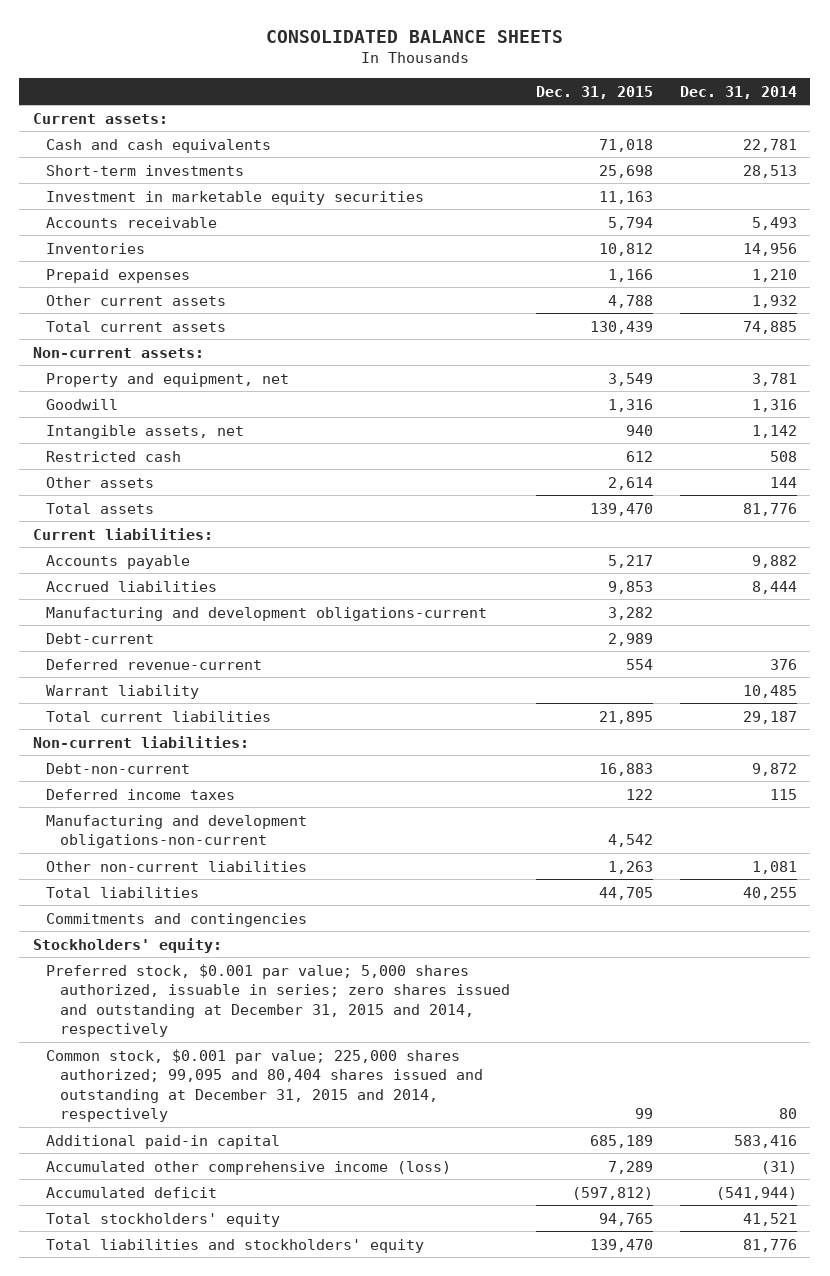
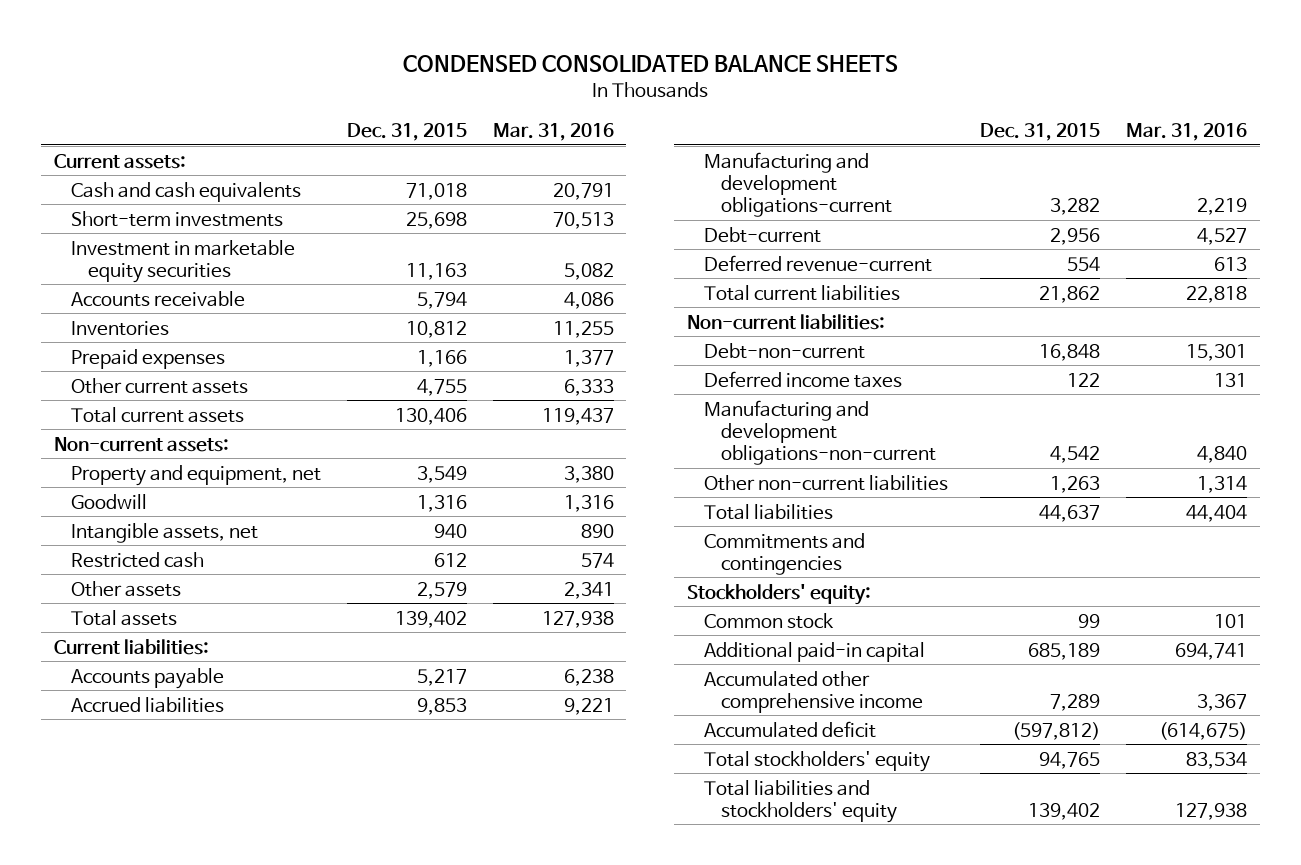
[265,29,563,43] CONSOLIDATED BALANCE SHEETS -> [403,54,899,72] CONDENSED CONSOLIDATED BALANCE SHEETS
[680,85,798,99] Dec. 31, 2014 -> none
none -> [492,123,614,142] Mar. 31, 2016
[608,294,654,308] 4,788 -> [416,378,467,396] 4,755
[590,320,654,334] 130,439 -> [394,407,467,425] 130,406
[608,476,654,490] 2,614 -> [416,581,467,599] 2,579
[590,502,654,516] 139,470 -> [394,610,467,628] 139,402
[608,632,654,646] 2,989 -> [1049,227,1100,245] 2,956
[46,684,200,699] Warrant liability -> none
[599,710,654,724] 21,895 -> [1038,285,1100,303] 21,862
[599,762,654,776] 16,883 -> [1038,343,1100,361] 16,848
[599,886,654,900] 44,705 -> [1038,504,1100,522] 44,637
[46,963,510,1038] Preferred stock, $0.001 par value; 5,000 shares authorized, issuable in series; zero shares issued and outstanding at December 31, 2015 and 2014, respectively -> none
[46,1048,483,1123] Common stock, $0.001 par value; 225,000 shares authorized; 99,095 and 80,404 shares issued and outstanding at December 31, 2015 and 2014, respectively -> [704,612,835,629] Common stock
[46,1160,452,1175] Accumulated other comprehensive income (loss) -> [704,670,924,713] Accumulated other comprehensive income
[590,1238,654,1252] 139,470 -> [1027,802,1100,820] 139,402

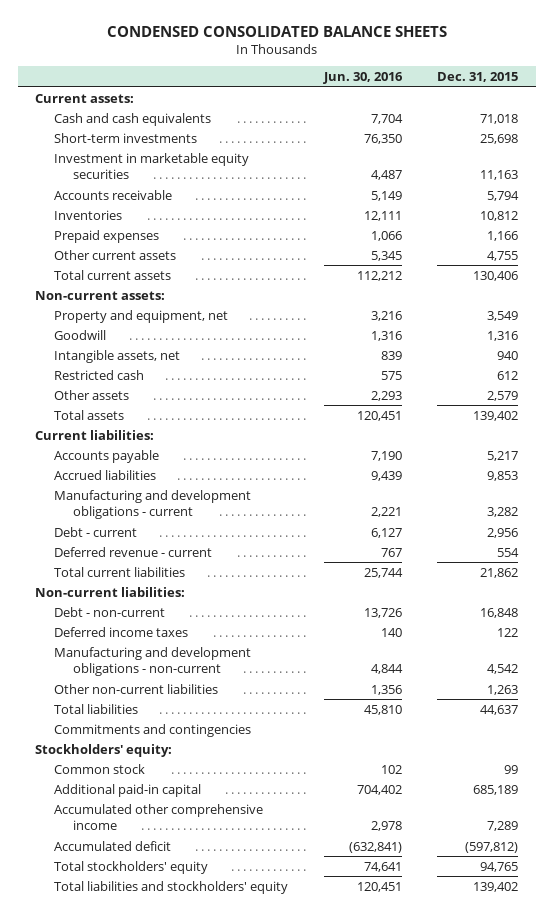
[492,123,614,142] Mar. 31, 2016 -> none
none -> [322,71,403,84] Jun. 30, 2016
[704,151,893,217] Manufacturing and development obligations-current -> [54,489,252,519] Manufacturing and development obligations - current
[704,226,822,243] Debt-current -> [54,526,138,537] Debt - current
[704,254,933,272] Deferred revenue-current -> [54,546,213,557] Deferred revenue - current
[704,342,866,359] Debt-non-current -> [54,606,166,617] Debt - non-current
[704,399,937,465] Manufacturing and development obligations-non-current -> [54,646,252,676] Manufacturing and development obligations - non-current

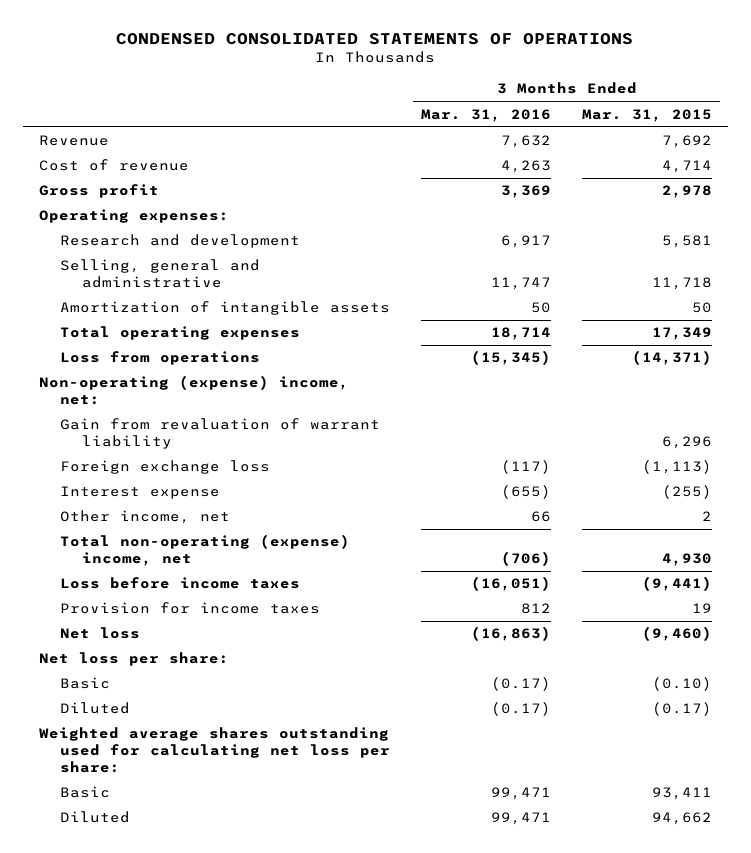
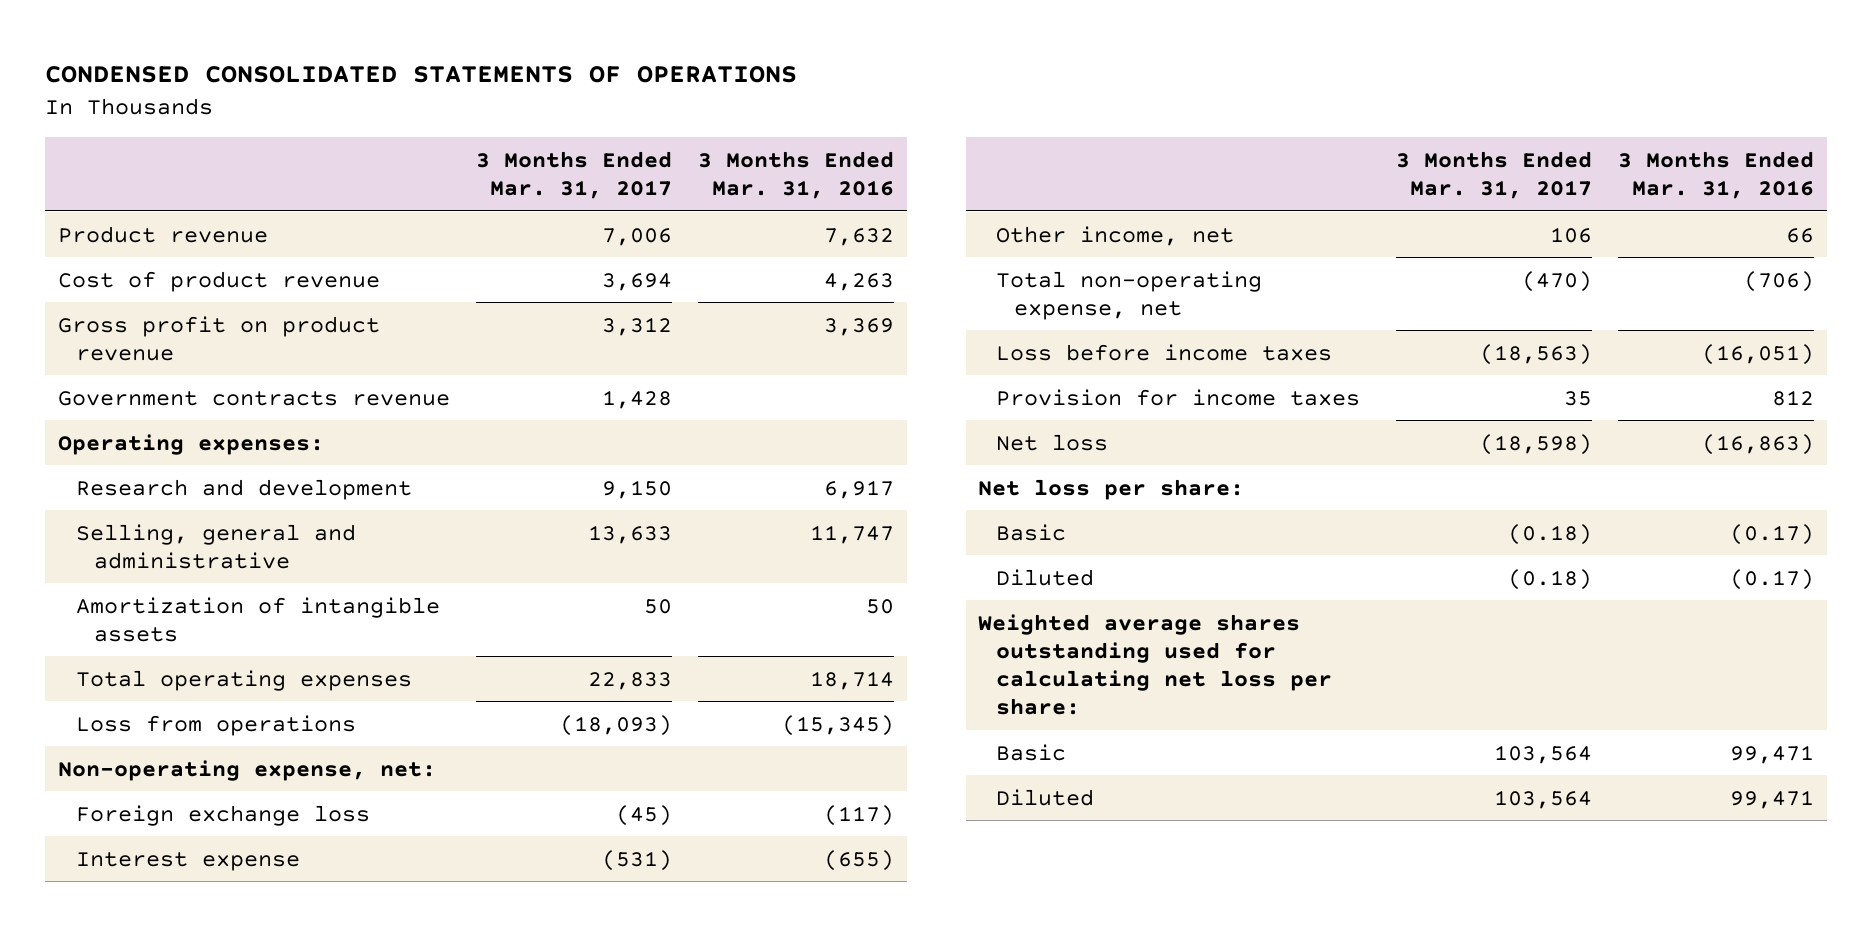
[582,108,713,122] Mar. 31, 2015 -> none
none -> [476,150,673,199] 3 Months Ended Mar. 31, 2017
[38,135,109,147] Revenue -> [58,225,269,243] Product revenue
[38,159,189,172] Cost of revenue -> [58,270,381,292] Cost of product revenue
[38,184,159,199] Gross profit -> [58,315,381,361] Gross profit on product revenue
none -> [58,390,451,406] Government contracts revenue
[60,418,381,450] Gain from revaluation of warrant liability -> none
[38,375,349,406] Non-operating (expense) income, net: -> [58,759,437,781] Non-operating expense, net:
[60,534,351,567] Total non-operating (expense) income, net -> [996,270,1263,320] Total non-operating expense, net

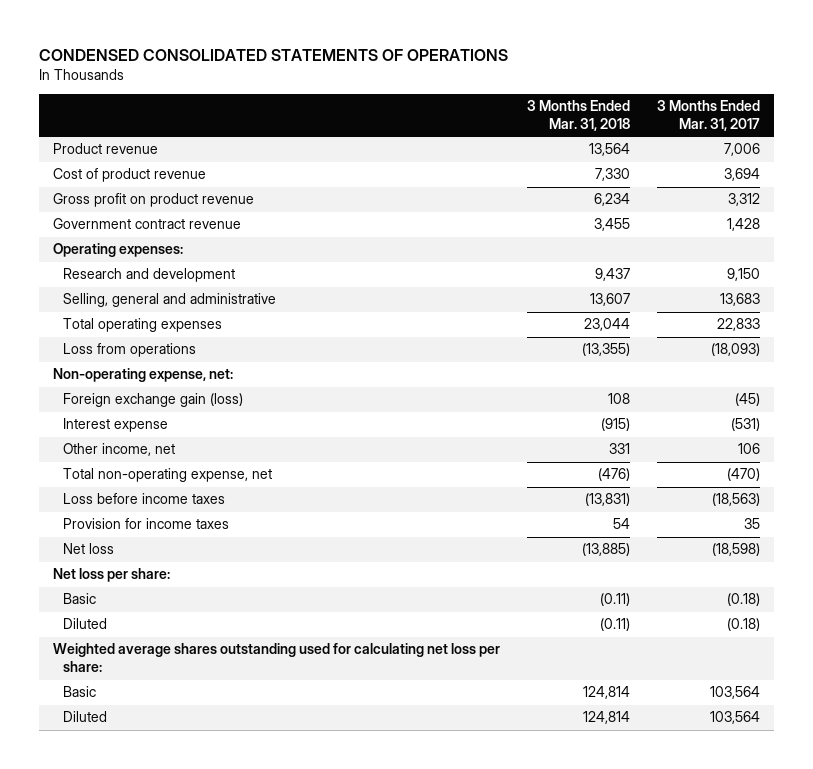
[697,150,894,199] 3 Months Ended Mar. 31, 2016 -> none
none -> [527,100,631,132] 3 Months Ended Mar. 31, 2018
[58,390,451,406] Government contracts revenue -> [52,218,241,230] Government contract revenue
[76,596,441,642] Amortization of intangible assets -> none
[588,524,673,544] 13,633 -> [720,293,761,307] 13,683
[76,804,371,826] Foreign exchange loss -> [62,393,243,408] Foreign exchange gain (loss)

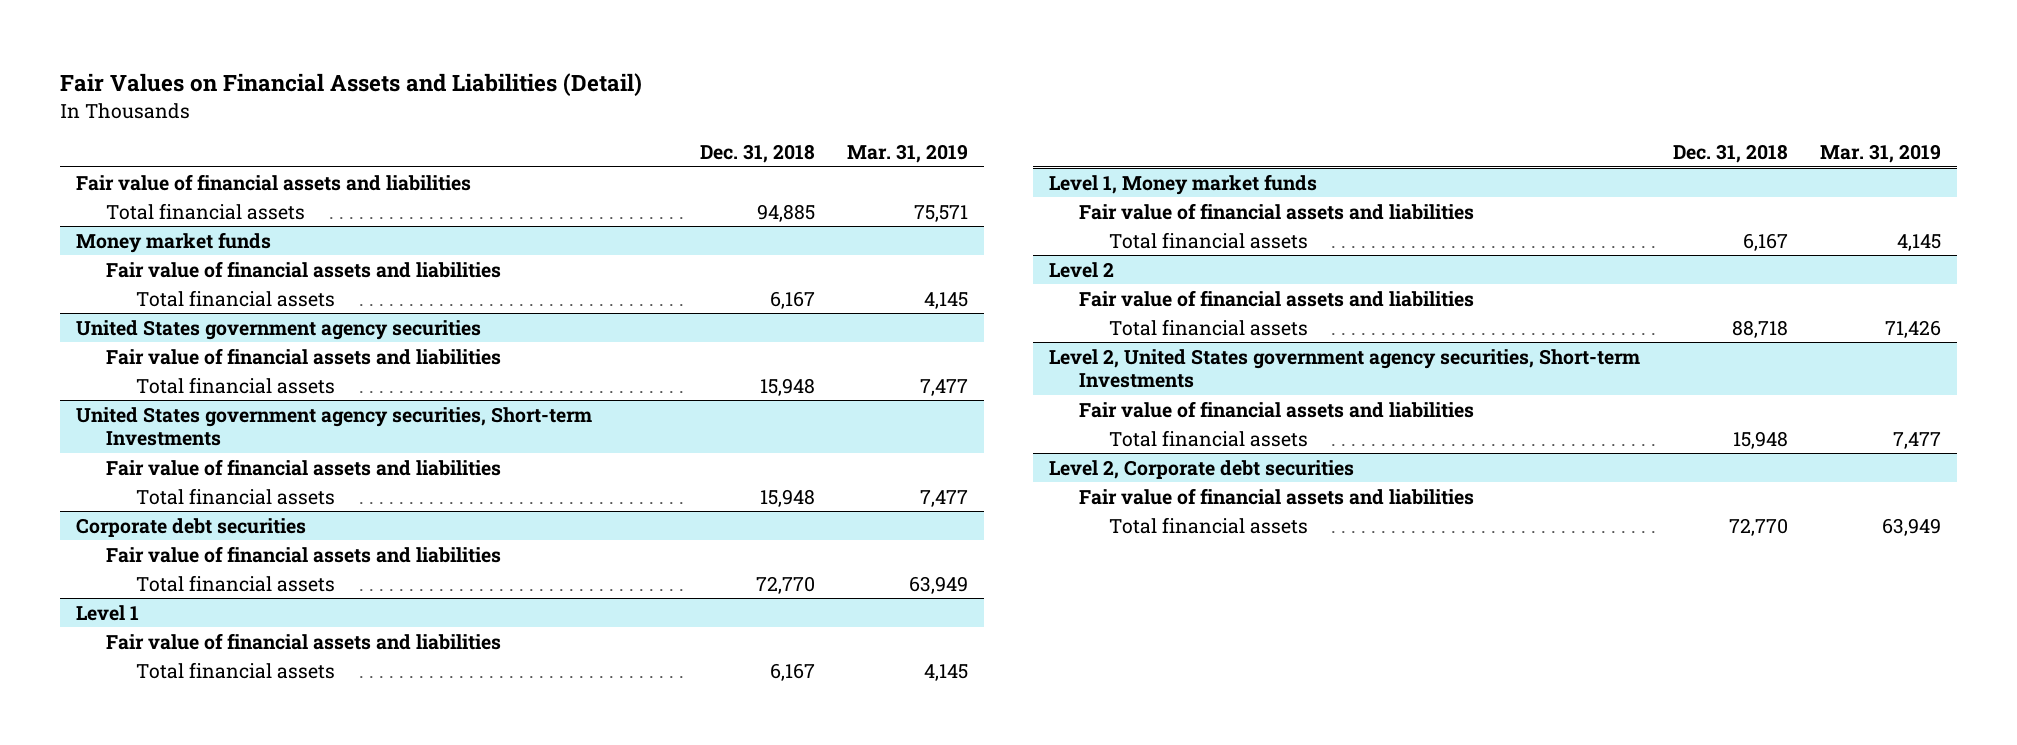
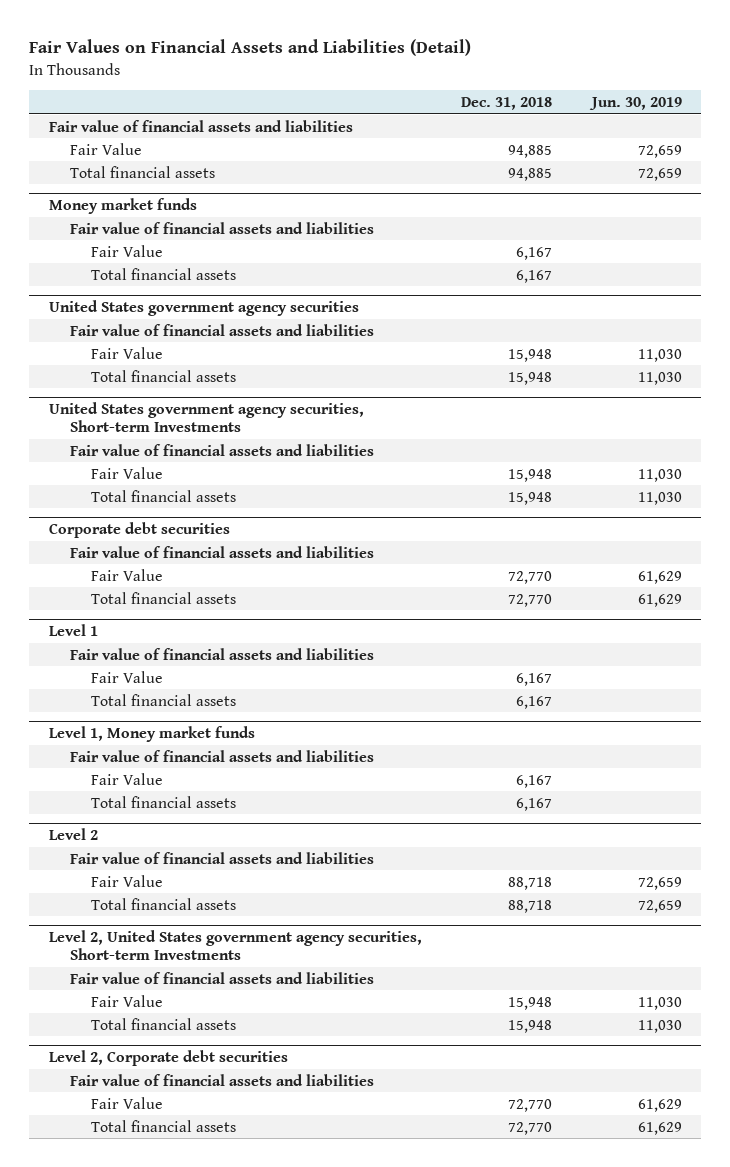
[846,143,968,163] Mar. 31, 2019 -> none
none -> [588,97,682,111] Jun. 30, 2019
none -> [70,142,143,155] Fair Value
none -> [91,244,164,257] Fair Value
none -> [91,346,164,359] Fair Value
none -> [91,466,164,479] Fair Value
none -> [91,568,164,581] Fair Value
none -> [91,670,164,683] Fair Value
none -> [91,772,164,785] Fair Value
none -> [91,874,164,887] Fair Value
none -> [91,994,164,1007] Fair Value
none -> [91,1096,164,1109] Fair Value

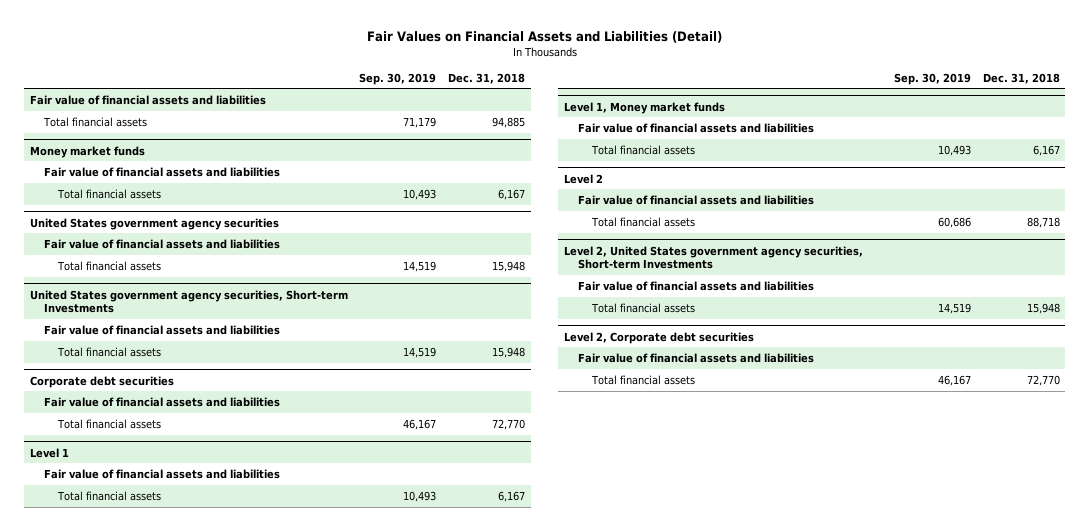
[588,97,682,111] Jun. 30, 2019 -> none
none -> [359,72,437,85] Sep. 30, 2019
[70,142,143,155] Fair Value -> none
[91,244,164,257] Fair Value -> none
[91,346,164,359] Fair Value -> none
[91,466,164,479] Fair Value -> none
[91,568,164,581] Fair Value -> none
[91,670,164,683] Fair Value -> none
[91,772,164,785] Fair Value -> none
[91,874,164,887] Fair Value -> none
[91,994,164,1007] Fair Value -> none
[91,1096,164,1109] Fair Value -> none

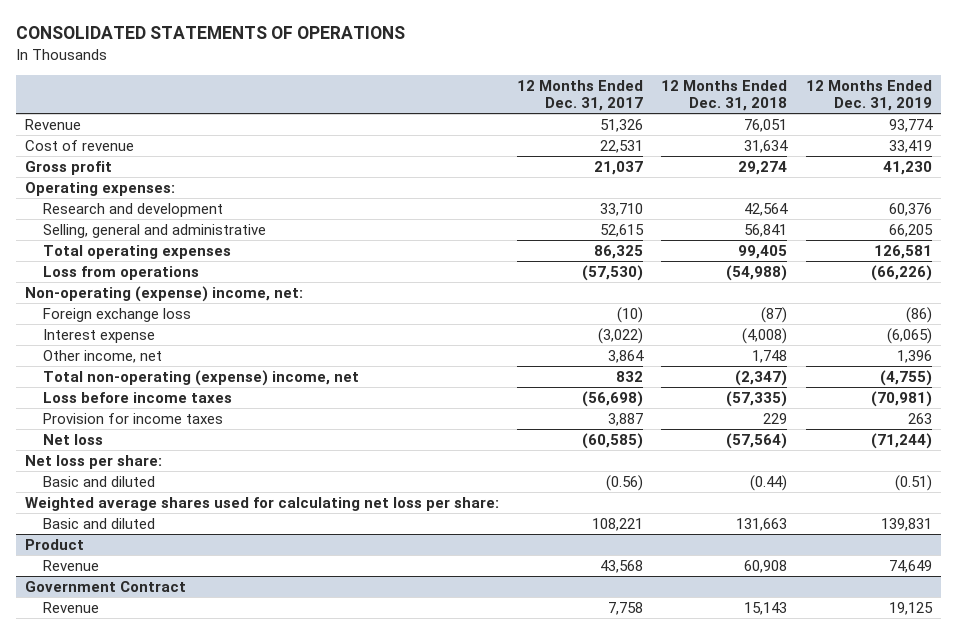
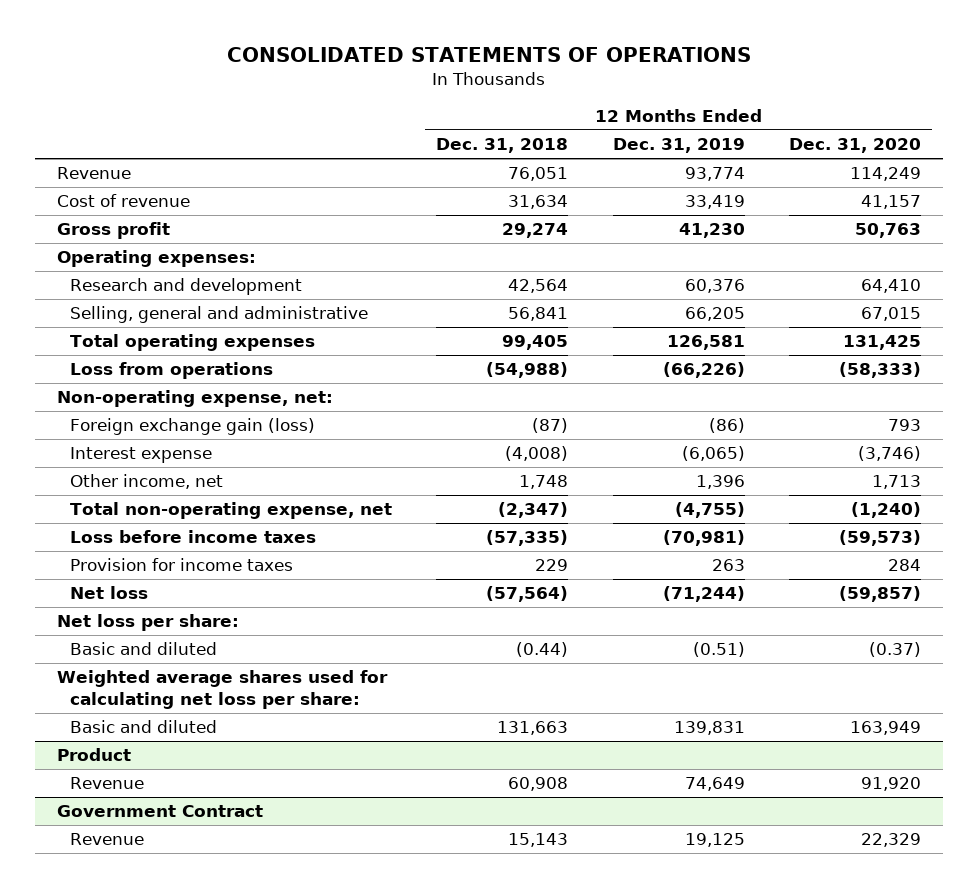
[517,79,644,111] 12 Months Ended Dec. 31, 2017 -> none
none -> [789,138,922,154] Dec. 31, 2020
[24,285,303,302] Non-operating (expense) income, net: -> [57,390,334,408] Non-operating expense, net:
[43,307,192,322] Foreign exchange loss -> [69,418,315,436] Foreign exchange gain (loss)
[43,369,360,386] Total non-operating (expense) income, net -> [69,502,392,520] Total non-operating expense, net

